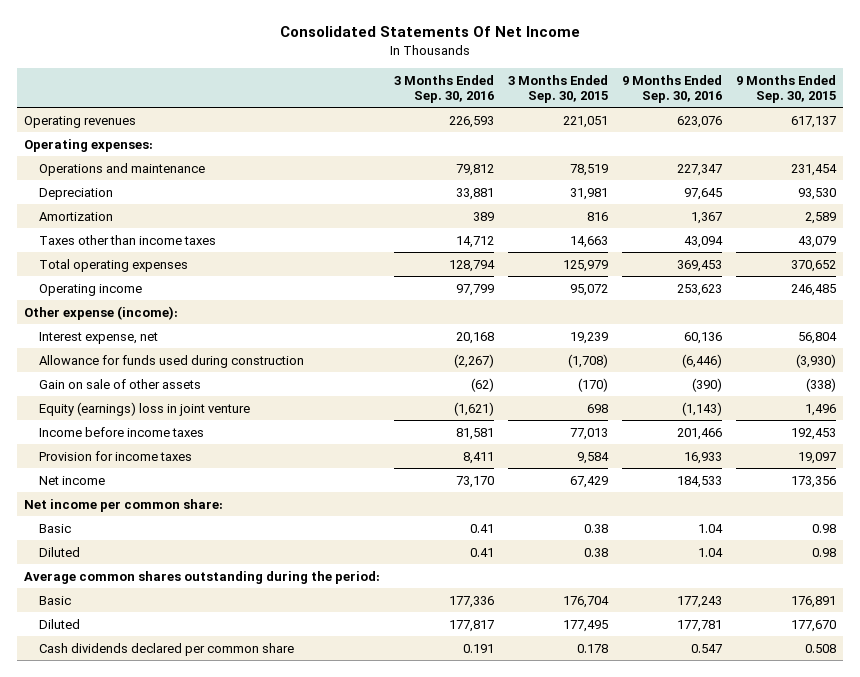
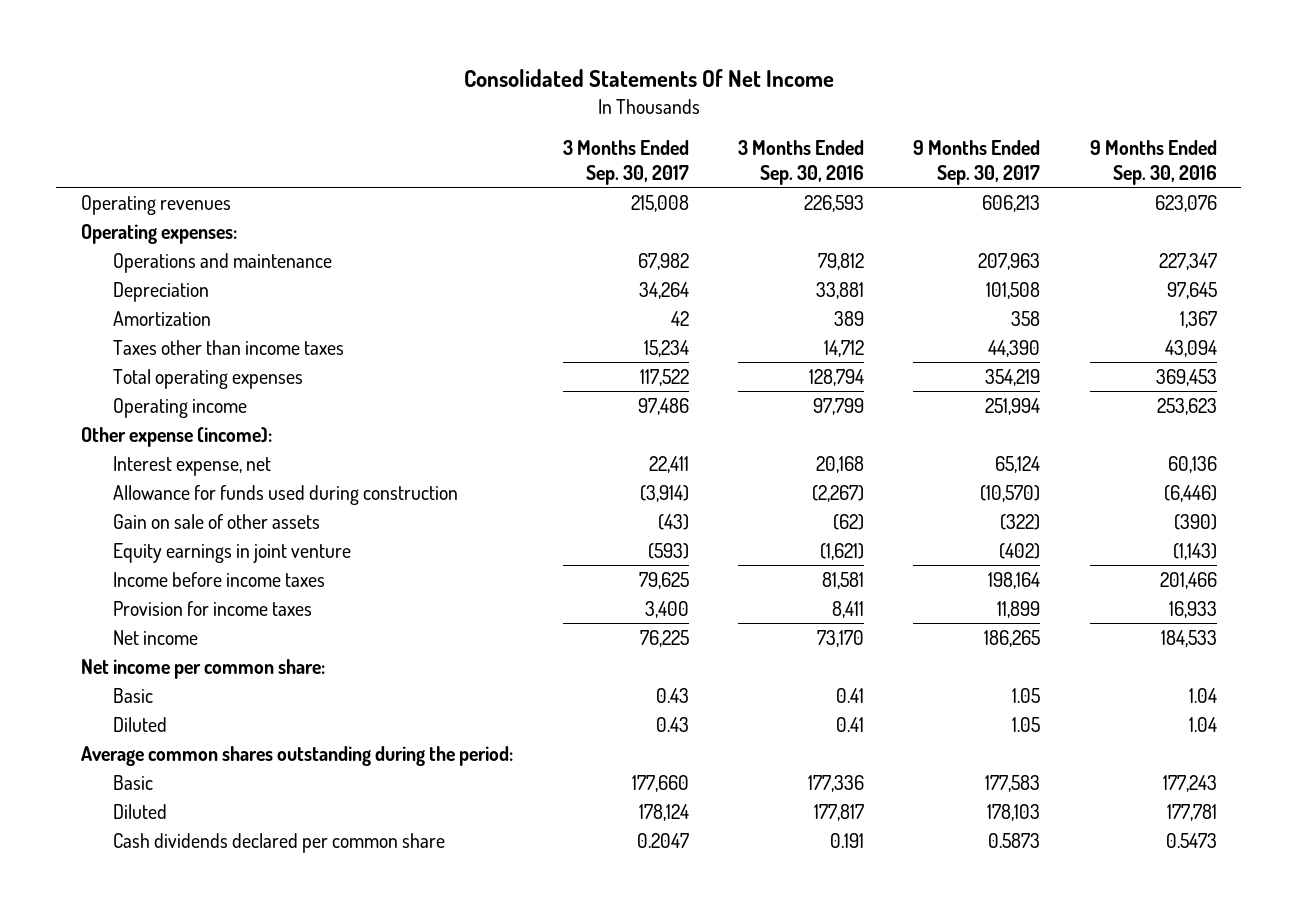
[507,74,608,103] 3 Months Ended Sep. 30, 2015 -> none
[736,74,837,103] 9 Months Ended Sep. 30, 2015 -> none
none -> [562,140,689,185] 3 Months Ended Sep. 30, 2017
none -> [913,140,1041,185] 9 Months Ended Sep. 30, 2017
[38,401,250,416] Equity (earnings) loss in joint venture -> [112,542,351,563] Equity earnings in joint venture
[690,643,722,653] 0.547 -> [1165,832,1217,848] 0.5473

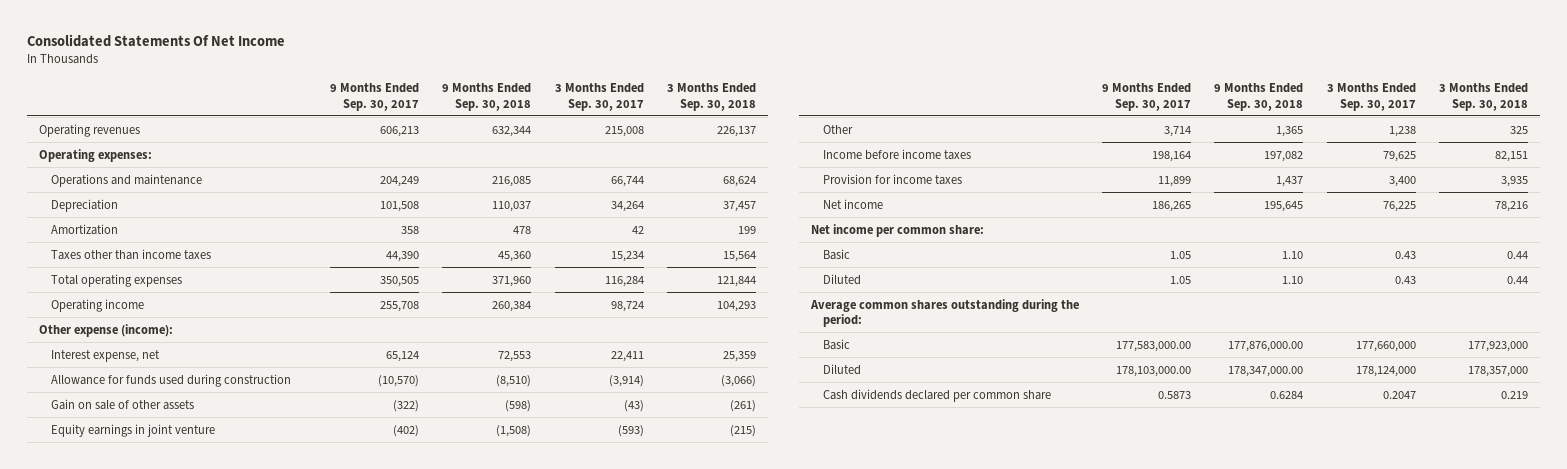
[737,140,864,185] 3 Months Ended Sep. 30, 2016 -> none
[1089,140,1217,185] 9 Months Ended Sep. 30, 2016 -> none
none -> [442,83,532,111] 9 Months Ended Sep. 30, 2018
none -> [667,83,757,111] 3 Months Ended Sep. 30, 2018
[637,252,689,270] 67,982 -> [610,175,644,187] 66,744
[978,252,1041,270] 207,963 -> [379,175,419,187] 204,249
[639,368,689,386] 117,522 -> [604,275,644,287] 116,284
[985,368,1041,386] 354,219 -> [379,275,419,287] 350,505
[637,397,689,415] 97,486 -> [610,300,644,312] 98,724
[985,397,1041,415] 251,994 -> [379,300,419,312] 255,708
none -> [822,124,853,134] Other
[631,774,689,792] 177,660 -> [1355,340,1416,352] 177,660,000
[985,774,1041,792] 177,583 -> [1115,340,1191,352] 177,583,000.00
[638,803,689,821] 178,124 -> [1355,365,1416,377] 178,124,000
[987,803,1041,821] 178,103 -> [1115,365,1191,377] 178,103,000.00

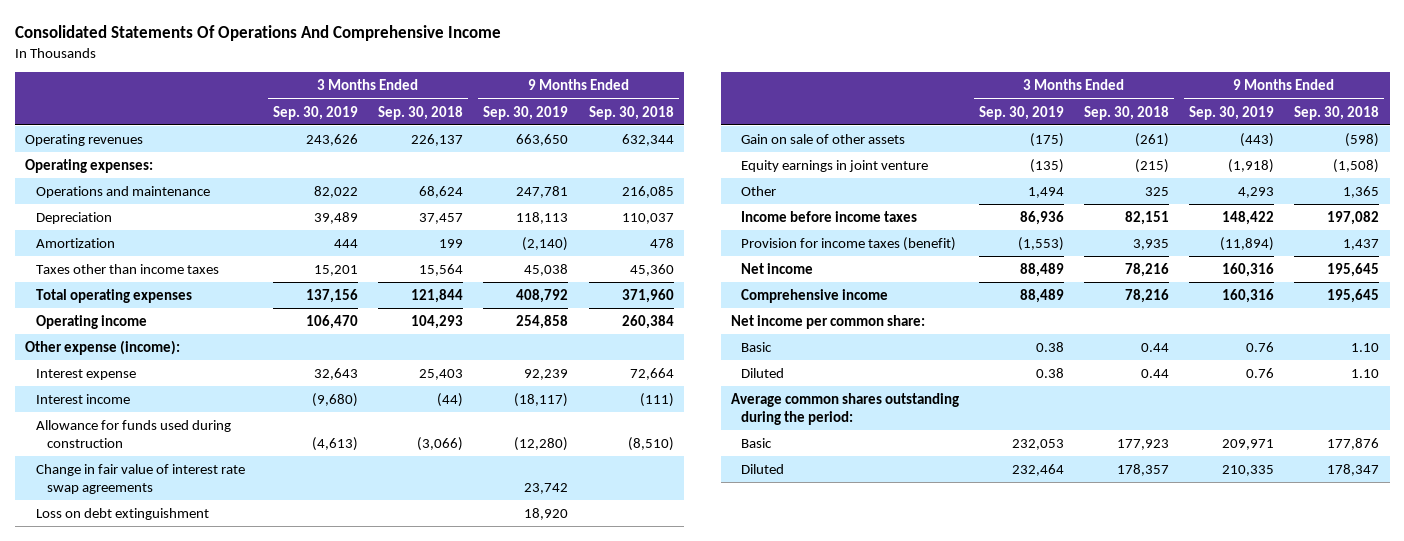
[26,34,285,48] Consolidated Statements Of Net Income -> [14,24,501,41] Consolidated Statements Of Operations And Comprehensive Income
[329,83,419,111] 9 Months Ended Sep. 30, 2017 -> none
[554,83,644,111] 3 Months Ended Sep. 30, 2017 -> none
none -> [273,105,359,120] Sep. 30, 2019
none -> [483,105,569,120] Sep. 30, 2019
[50,349,160,362] Interest expense, net -> [35,368,136,380] Interest expense
[498,350,532,362] 72,553 -> [629,367,674,380] 72,664
[723,350,757,362] 25,359 -> [419,368,464,380] 25,403
none -> [35,393,130,404] Interest income
none -> [35,463,245,494] Change in fair value of interest rate swap agreements
none -> [35,507,209,520] Loss on debt extinguishment
[822,173,962,185] Provision for income taxes -> [741,236,957,251] Provision for income taxes (benefit)
none -> [741,288,889,303] Comprehensive income
[822,388,1051,402] Cash dividends declared per common share -> none
[1228,340,1304,352] 177,876,000.00 -> [1327,437,1380,450] 177,876
[1468,340,1529,352] 177,923,000 -> [1117,438,1170,450] 177,923
[1228,365,1304,377] 178,347,000.00 -> [1327,463,1380,476] 178,347
[1468,365,1529,377] 178,357,000 -> [1117,463,1170,476] 178,357

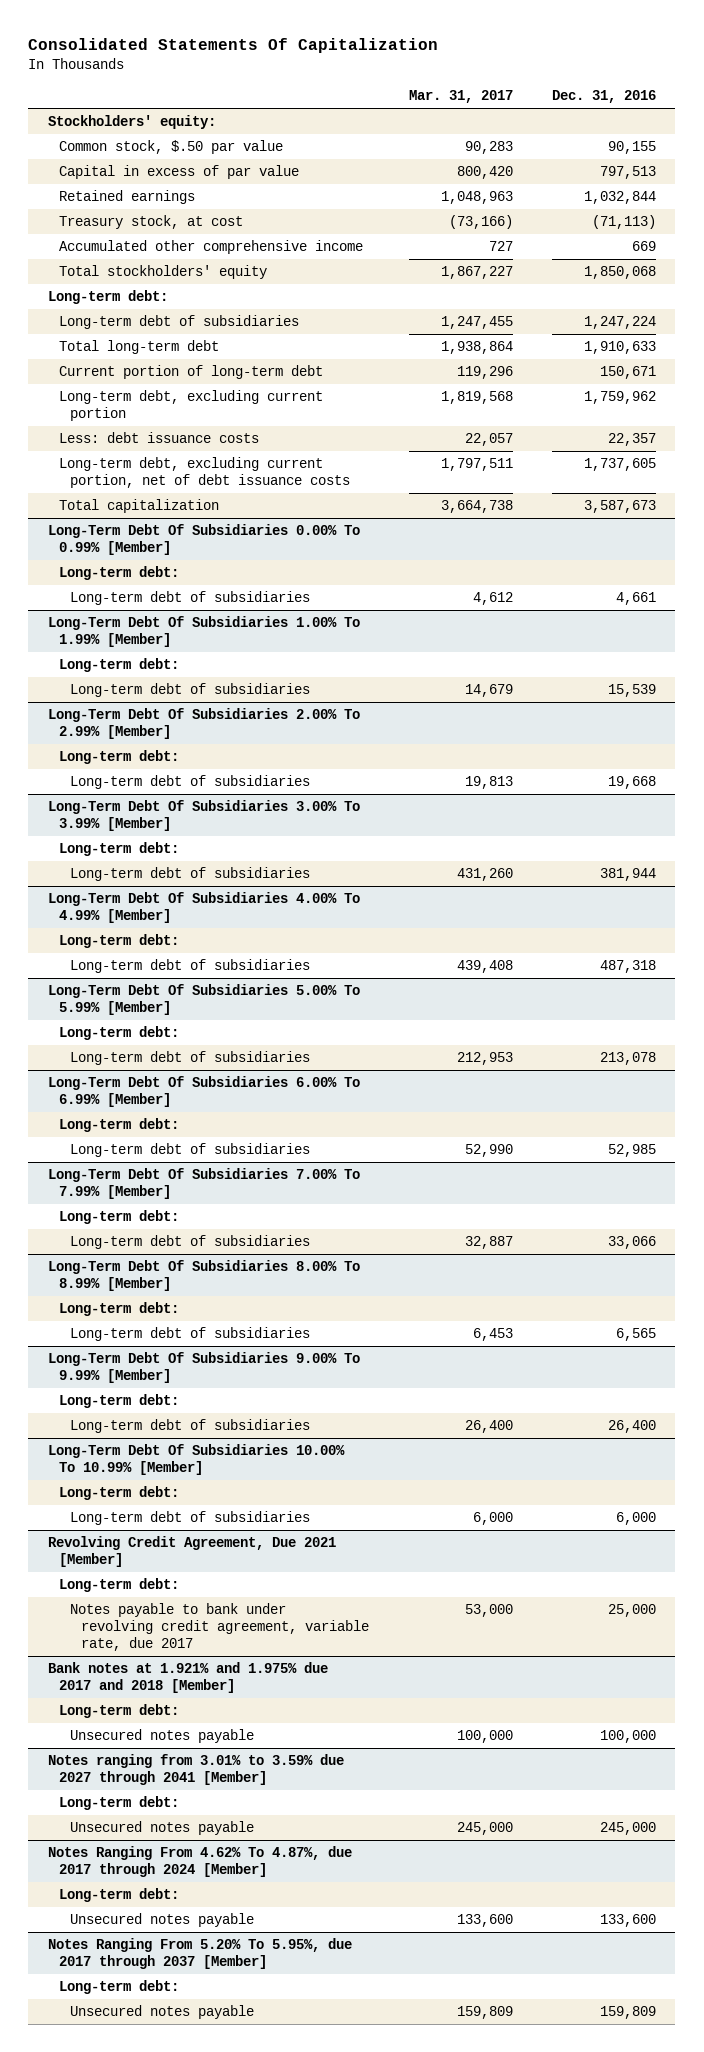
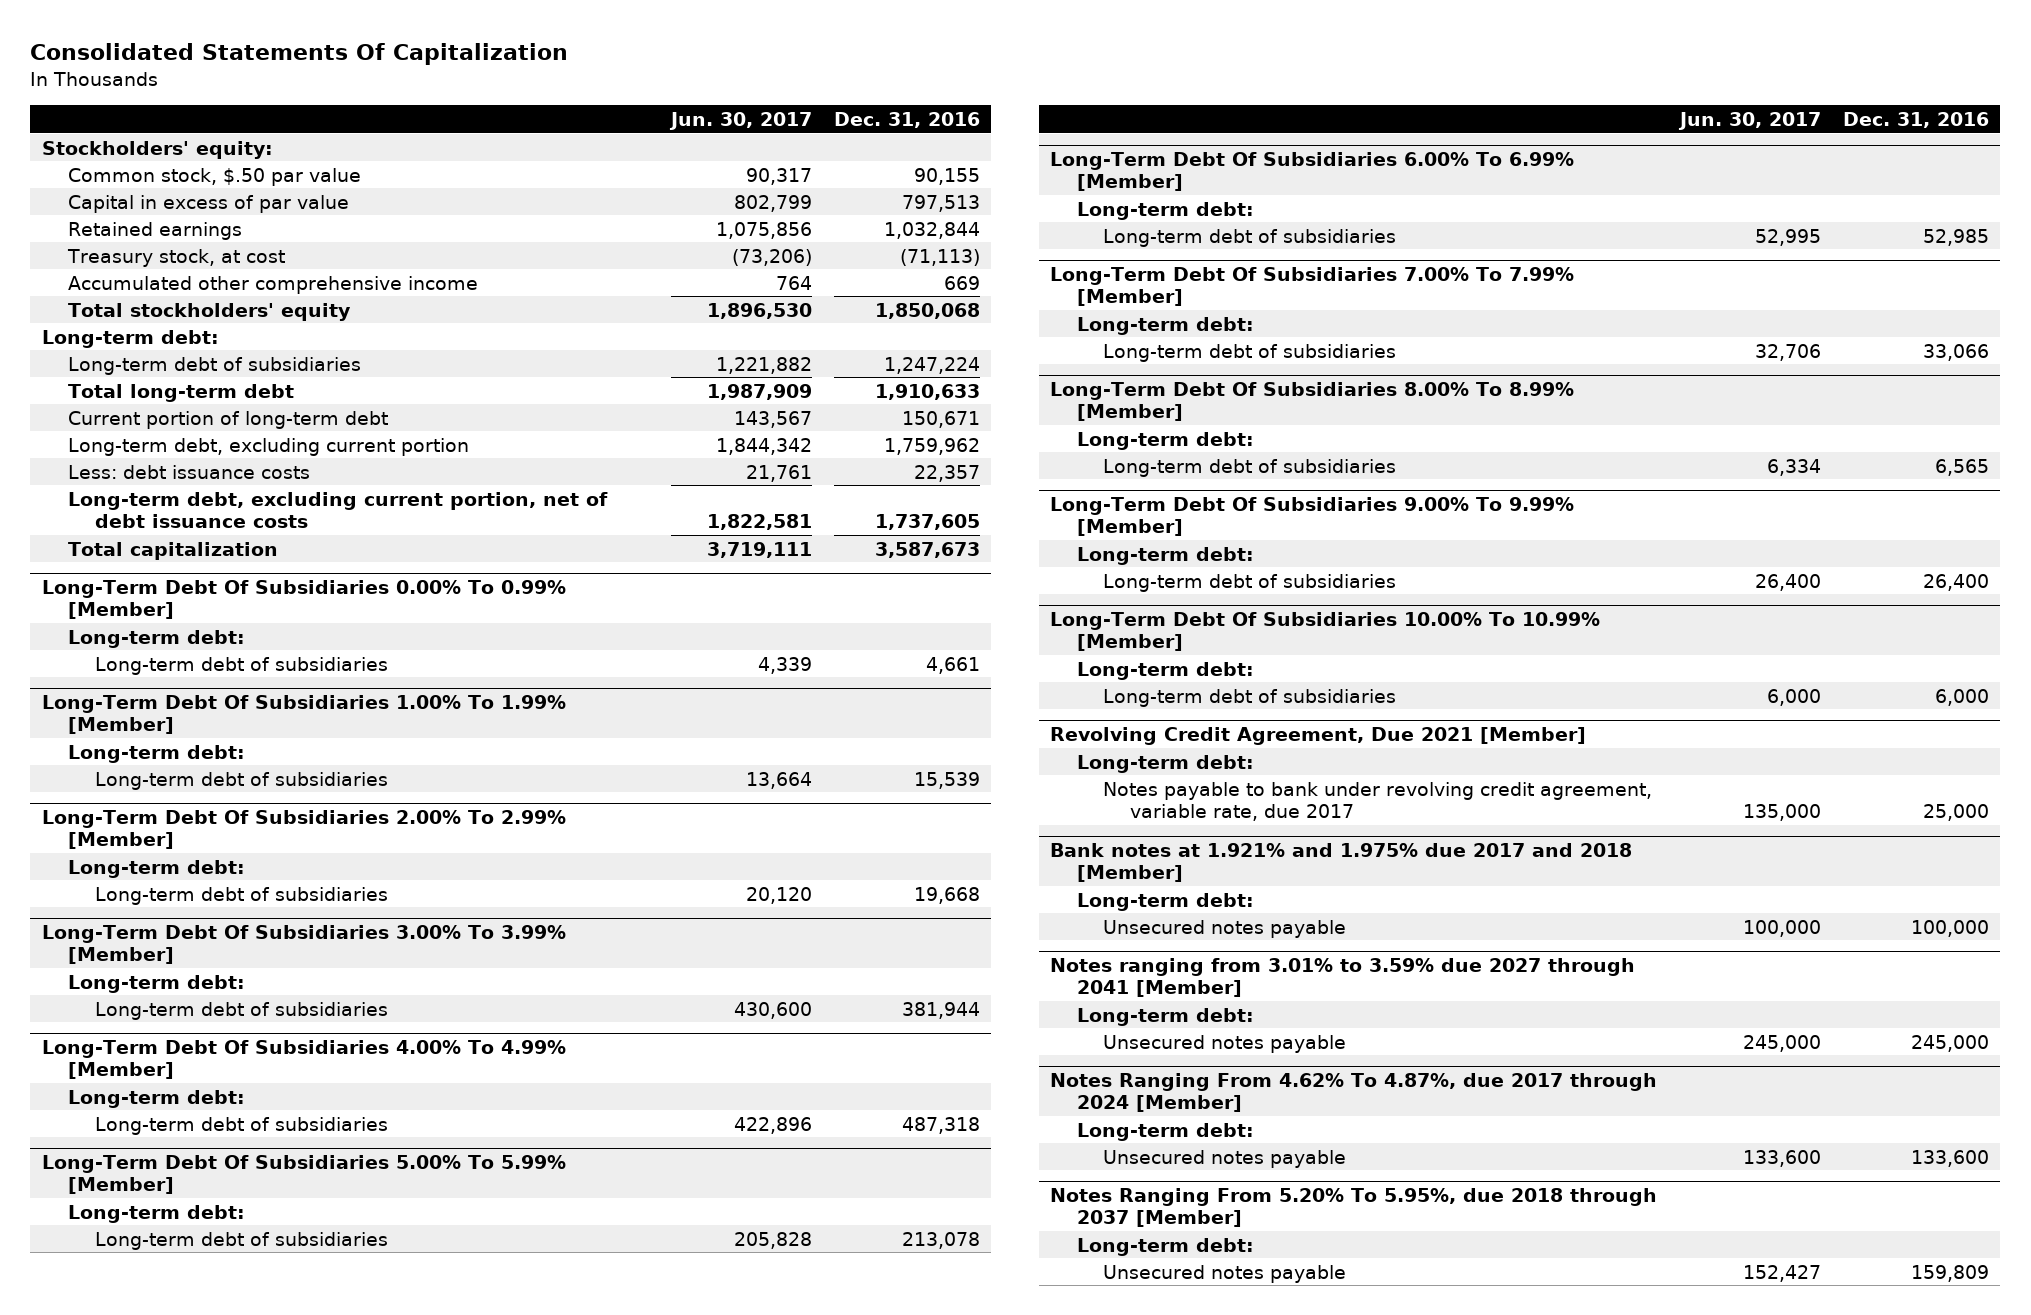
[408,90,513,104] Mar. 31, 2017 -> none
none -> [668,111,812,130] Jun. 30, 2017
[47,1938,352,1970] Notes Ranging From 5.20% To 5.95%, due 2017 through 2037 [Member] -> [1050,1187,1658,1228] Notes Ranging From 5.20% To 5.95%, due 2018 through 2037 [Member]

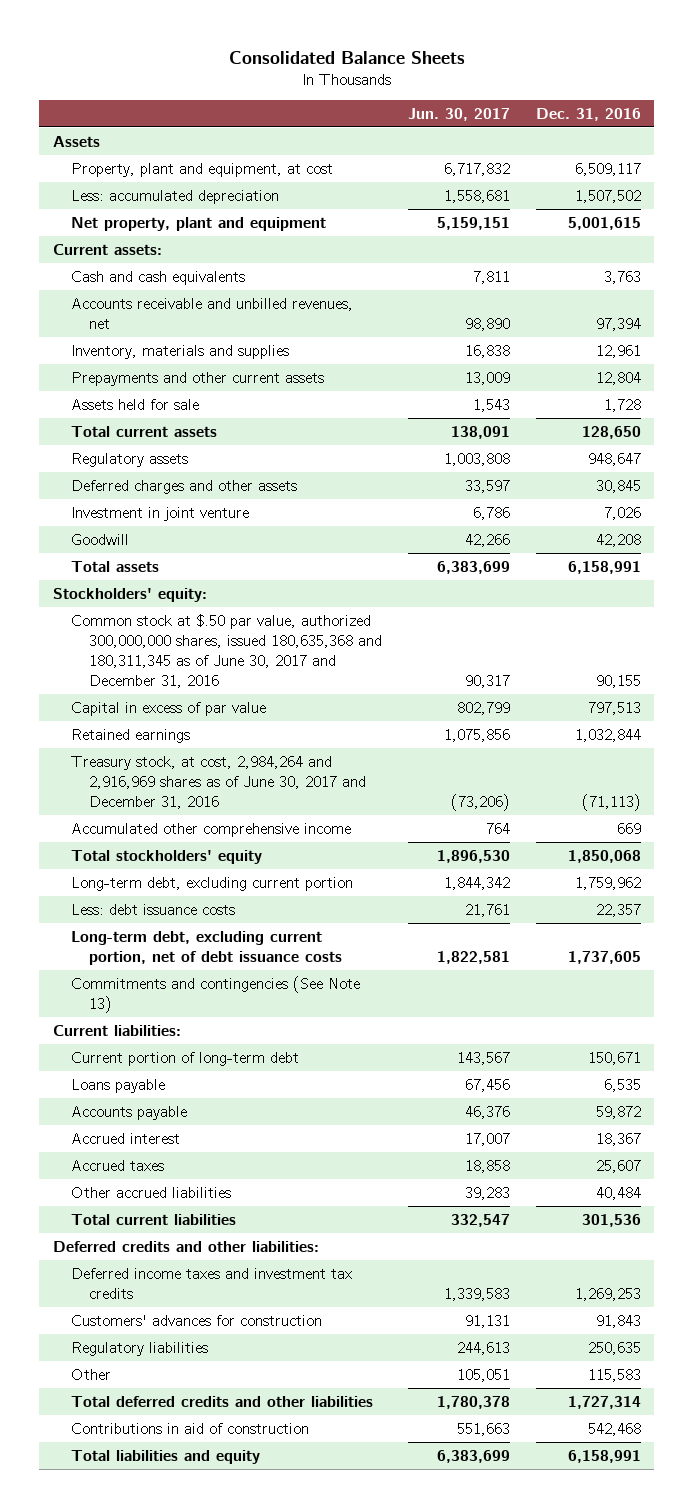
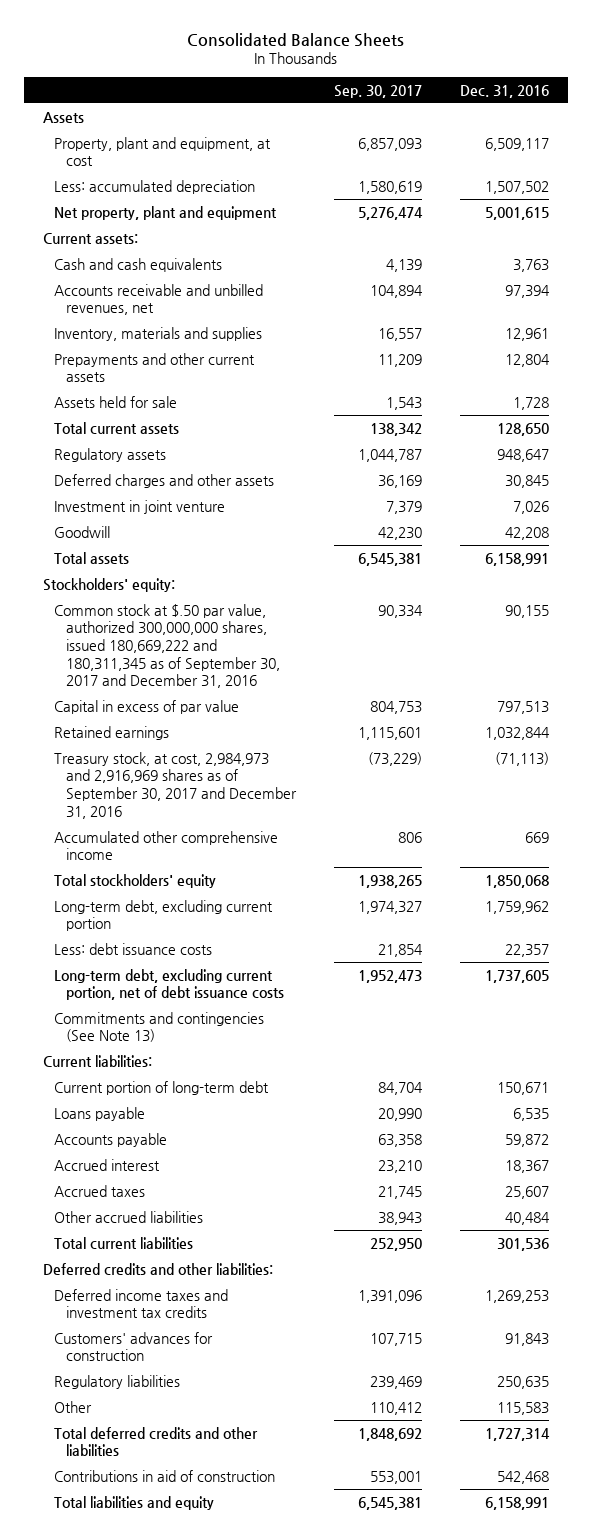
[408,107,511,121] Jun. 30, 2017 -> none
none -> [333,84,422,98] Sep. 30, 2017
[70,613,382,688] Common stock at $.50 par value, authorized 300,000,000 shares, issued 180,635,368 and 180,311,345 as of June 30, 2017 and December 31, 2016 -> [54,603,280,689] Common stock at $.50 par value, authorized 300,000,000 shares, issued 180,669,222 and 180,311,345 as of September 30, 2017 and December 31, 2016
[70,755,366,809] Treasury stock, at cost, 2,984,264 and 2,916,969 shares as of June 30, 2017 and December 31, 2016 -> [54,751,297,819] Treasury stock, at cost, 2,984,973 and 2,916,969 shares as of September 30, 2017 and December 31, 2016

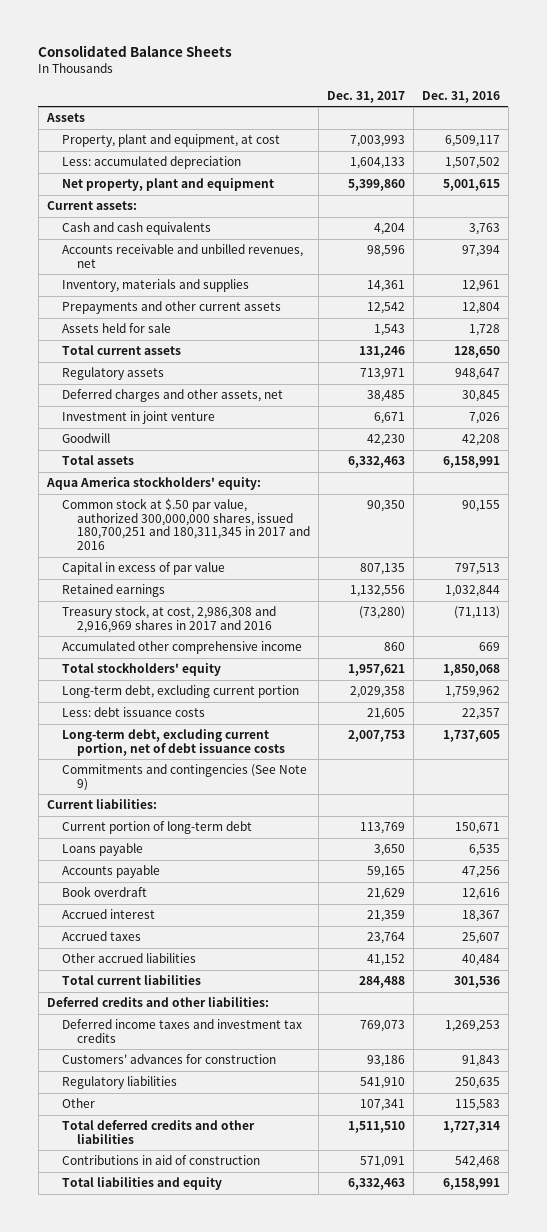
[333,84,422,98] Sep. 30, 2017 -> none
none -> [326,90,405,103] Dec. 31, 2017
[54,473,275,488] Deferred charges and other assets -> [61,389,283,403] Deferred charges and other assets, net
[42,577,175,592] Stockholders' equity: -> [45,477,261,491] Aqua America stockholders' equity:
[54,603,280,689] Common stock at $.50 par value, authorized 300,000,000 shares, issued 180,669,222 and 180,311,345 as of September 30, 2017 and December 31, 2016 -> [61,498,310,551] Common stock at $.50 par value, authorized 300,000,000 shares, issued 180,700,251 and 180,311,345 in 2017 and 2016
[54,751,297,819] Treasury stock, at cost, 2,984,973 and 2,916,969 shares as of September 30, 2017 and December 31, 2016 -> [61,605,276,633] Treasury stock, at cost, 2,986,308 and 2,916,969 shares in 2017 and 2016
[54,1011,265,1043] Commitments and contingencies (See Note 13) -> [61,764,307,791] Commitments and contingencies (See Note 9)
[504,1133,549,1147] 59,872 -> [461,866,500,879] 47,256
none -> [61,886,147,898] Book overdraft

